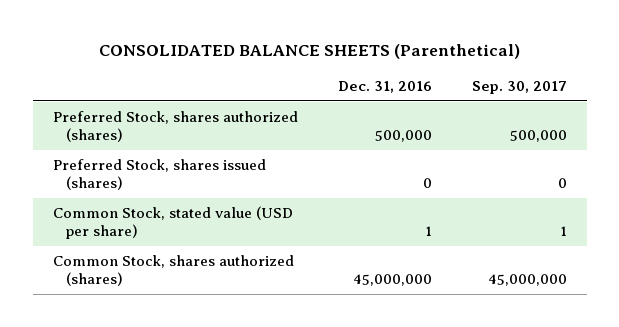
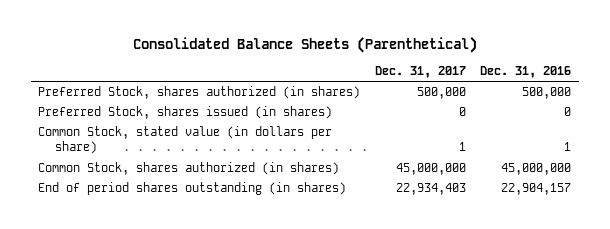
[98,43,520,59] CONSOLIDATED BALANCE SHEETS (Parenthetical) -> [132,37,477,54] Consolidated Balance Sheets (Parenthetical)
[471,80,567,94] Sep. 30, 2017 -> none
none -> [374,66,466,79] Dec. 31, 2017
[52,111,298,143] Preferred Stock, shares authorized (shares) -> [38,86,361,100] Preferred Stock, shares authorized (in shares)
[52,159,266,191] Preferred Stock, shares issued (shares) -> [38,106,333,120] Preferred Stock, shares issued (in shares)
[52,206,293,240] Common Stock, stated value (USD per share) -> [38,126,333,155] Common Stock, stated value (in dollars per share)
[52,255,294,287] Common Stock, shares authorized (shares) -> [38,162,340,176] Common Stock, shares authorized (in shares)
none -> [38,182,347,196] End of period shares outstanding (in shares)

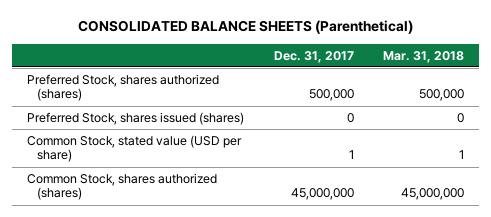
[132,37,477,54] Consolidated Balance Sheets (Parenthetical) -> [77,20,413,35] CONSOLIDATED BALANCE SHEETS (Parenthetical)
[480,66,572,79] Dec. 31, 2016 -> none
none -> [383,50,465,63] Mar. 31, 2018
[38,182,347,196] End of period shares outstanding (in shares) -> none
[38,86,361,100] Preferred Stock, shares authorized (in shares) -> [26,74,219,102] Preferred Stock, shares authorized (shares)
[38,106,333,120] Preferred Stock, shares issued (in shares) -> [26,112,244,126] Preferred Stock, shares issued (shares)
[38,126,333,155] Common Stock, stated value (in dollars per share) -> [26,135,242,163] Common Stock, stated value (USD per share)
[38,162,340,176] Common Stock, shares authorized (in shares) -> [26,173,217,201] Common Stock, shares authorized (shares)

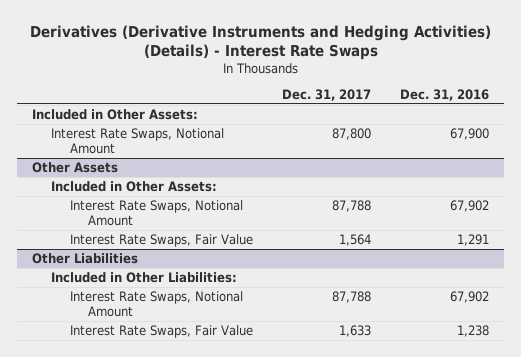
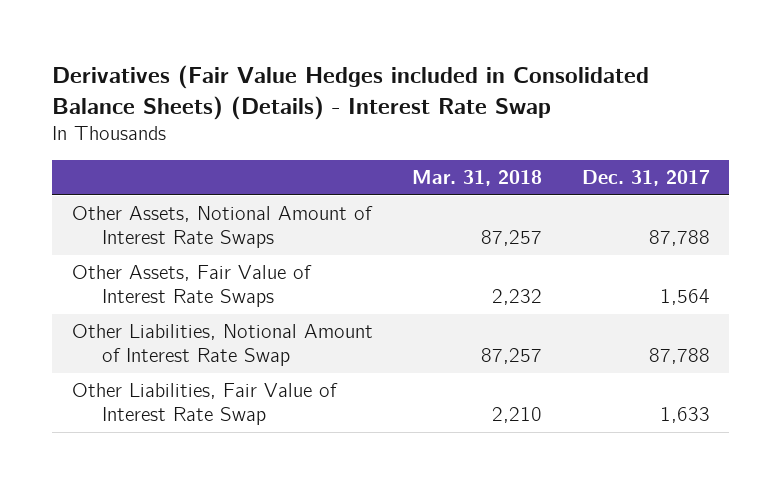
[29,24,491,60] Derivatives (Derivative Instruments and Hedging Activities) (Details) - Interest Rate Swaps -> [52,65,650,120] Derivatives (Fair Value Hedges included in Consolidated Balance Sheets) (Details) - Interest Rate Swap
[400,89,490,102] Dec. 31, 2016 -> none
none -> [412,170,543,187] Mar. 31, 2018
[31,108,198,120] Included in Other Assets: -> none
[31,161,118,173] Other Assets -> none
[50,180,217,192] Included in Other Assets: -> none
[69,199,243,227] Interest Rate Swaps, Notional Amount -> none
[31,252,138,264] Other Liabilities -> none
[50,271,237,283] Included in Other Liabilities: -> none
[50,127,224,155] Interest Rate Swaps, Notional Amount -> [72,206,374,249] Other Assets, Notional Amount of Interest Rate Swaps
[331,127,371,140] 87,800 -> [648,230,710,247] 87,788
[69,233,253,247] Interest Rate Swaps, Fair Value -> [72,265,313,308] Other Assets, Fair Value of Interest Rate Swaps
[69,290,243,318] Interest Rate Swaps, Notional Amount -> [72,324,374,367] Other Liabilities, Notional Amount of Interest Rate Swap
[69,324,253,338] Interest Rate Swaps, Fair Value -> [72,383,339,426] Other Liabilities, Fair Value of Interest Rate Swap

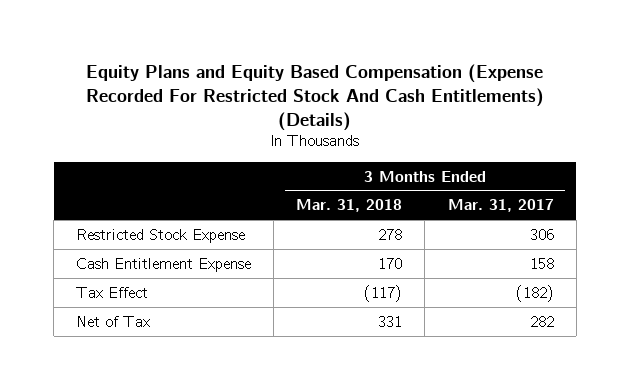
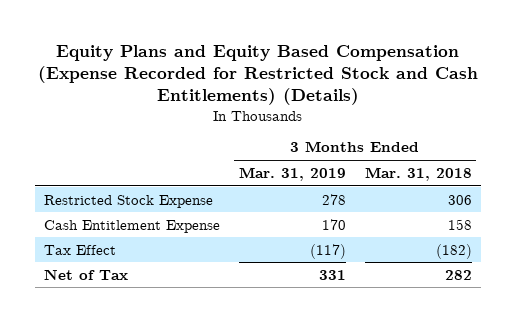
[85,63,544,131] Equity Plans and Equity Based Compensation (Expense Recorded For Restricted Stock And Cash Entitlements) (Details) -> [37,44,478,106] Equity Plans and Equity Based Compensation (Expense Recorded for Restricted Stock and Cash Entitlements) (Details)
[447,199,554,213] Mar. 31, 2017 -> none
none -> [238,166,346,181] Mar. 31, 2019
[378,228,403,240] 278 -> [447,194,472,205] 306
[378,257,403,269] 170 -> [447,218,472,230] 158
[364,284,403,302] (117) -> [435,243,472,259] (182)
[378,315,403,327] 331 -> [444,269,472,280] 282

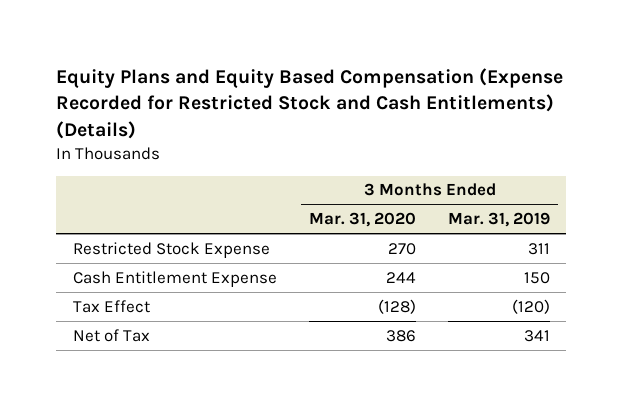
[364,166,472,181] Mar. 31, 2018 -> none
none -> [308,212,416,228] Mar. 31, 2020
[321,193,346,205] 278 -> [528,242,551,255] 311
[321,218,346,230] 170 -> [524,271,551,284] 150
[309,243,346,259] (117) -> [512,298,551,314] (120)
[318,269,346,280] 331 -> [524,329,551,342] 341

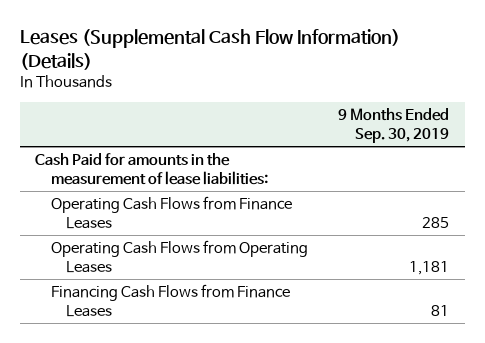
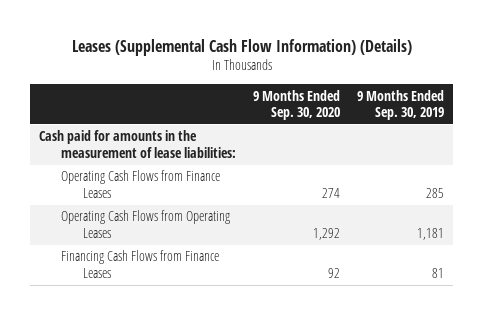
none -> [253,89,341,121] 9 Months Ended Sep. 30, 2020
[35,152,268,186] Cash Paid for amounts in the measurement of lease liabilities: -> [38,130,236,159] Cash paid for amounts in the measurement of lease liabilities:

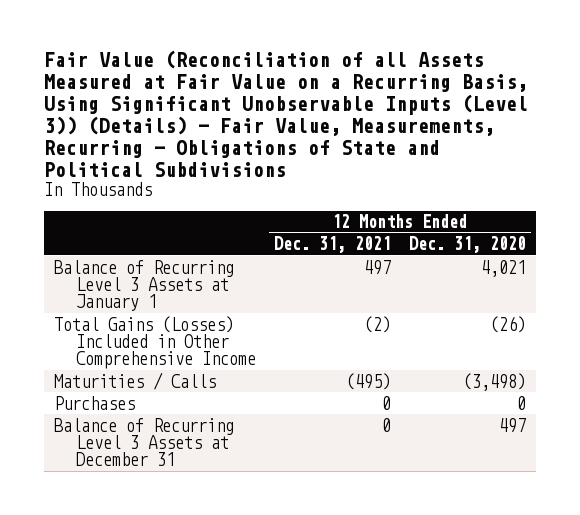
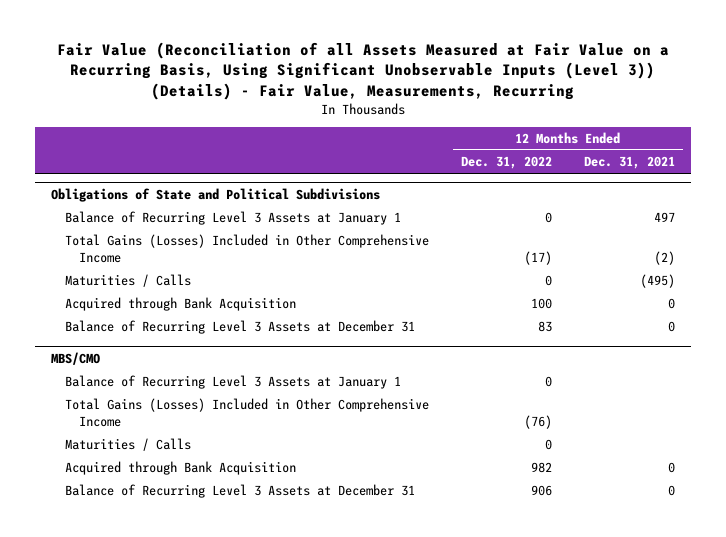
[44,49,529,178] Fair Value (Reconciliation of all Assets Measured at Fair Value on a Recurring Basis, Using Significant Unobservable Inputs (Level 3)) (Details) - Fair Value, Measurements, Recurring - Obligations of State and Political Subdivisions -> [57,42,670,100] Fair Value (Reconciliation of all Assets Measured at Fair Value on a Recurring Basis, Using Significant Unobservable Inputs (Level 3)) (Details) - Fair Value, Measurements, Recurring
[409,236,527,254] Dec. 31, 2020 -> none
none -> [461,156,553,170] Dec. 31, 2022
none -> [50,187,380,202] Obligations of State and Political Subdivisions
[53,395,135,410] Purchases -> [64,297,296,312] Acquired through Bank Acquisition
none -> [50,351,100,365] MBS/CMO
none -> [64,375,401,390] Balance of Recurring Level 3 Assets at January 1
none -> [64,398,429,428] Total Gains (Losses) Included in Other Comprehensive Income
none -> [64,438,191,452] Maturities / Calls
none -> [64,461,296,476] Acquired through Bank Acquisition
none -> [64,484,415,499] Balance of Recurring Level 3 Assets at December 31

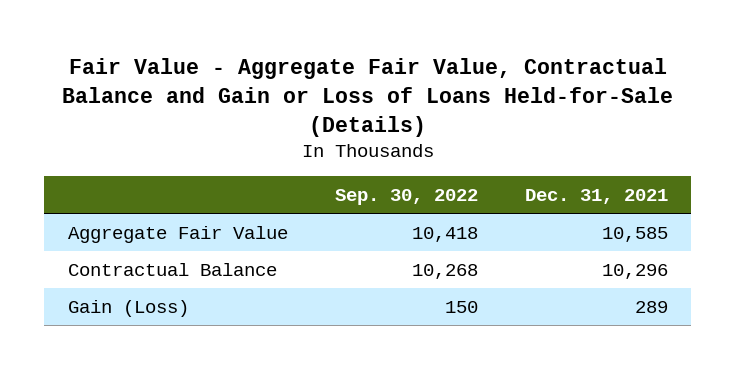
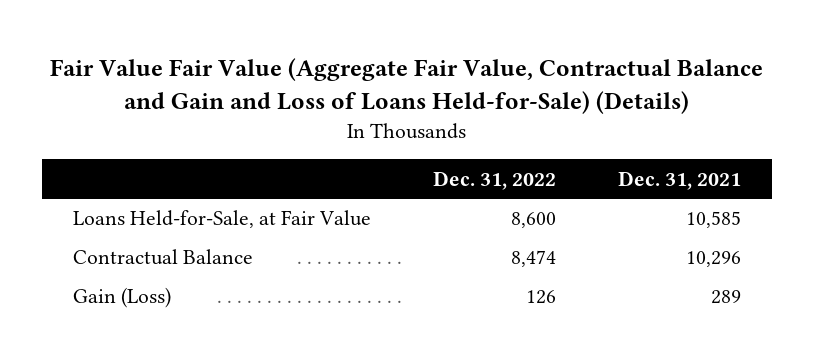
[61,57,673,137] Fair Value - Aggregate Fair Value, Contractual Balance and Gain or Loss of Loans Held-for-Sale (Details) -> [50,57,764,114] Fair Value Fair Value (Aggregate Fair Value, Contractual Balance and Gain and Loss of Loans Held-for-Sale) (Details)
[334,188,478,205] Sep. 30, 2022 -> none
none -> [433,170,557,190] Dec. 31, 2022
[67,225,288,243] Aggregate Fair Value -> [73,210,372,229] Loans Held-for-Sale, at Fair Value

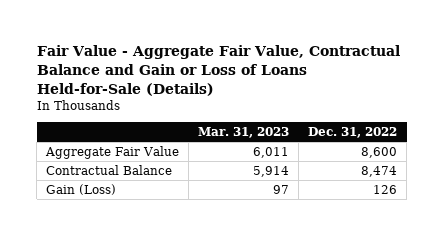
[50,57,764,114] Fair Value Fair Value (Aggregate Fair Value, Contractual Balance and Gain and Loss of Loans Held-for-Sale) (Details) -> [36,44,400,96] Fair Value - Aggregate Fair Value, Contractual Balance and Gain or Loss of Loans Held-for-Sale (Details)
[618,170,742,190] Dec. 31, 2021 -> none
none -> [198,127,290,139] Mar. 31, 2023
[73,210,372,229] Loans Held-for-Sale, at Fair Value -> [45,146,180,160] Aggregate Fair Value

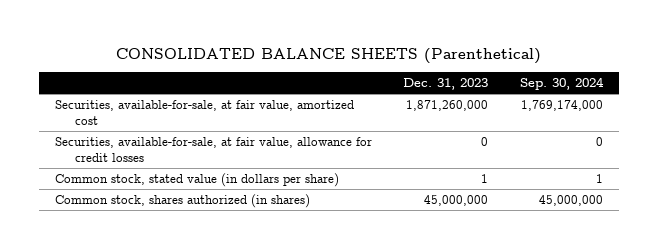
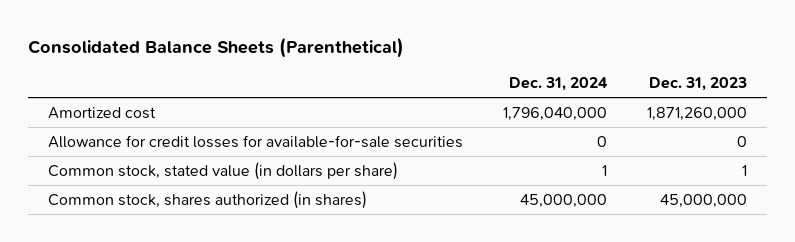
[115,48,541,65] CONSOLIDATED BALANCE SHEETS (Parenthetical) -> [28,36,405,58] Consolidated Balance Sheets (Parenthetical)
[520,77,605,91] Sep. 30, 2024 -> none
none -> [508,77,608,92] Dec. 31, 2024
[54,100,354,125] Securities, available-for-sale, at fair value, amortized cost -> [48,106,157,119] Amortized cost
[54,137,372,162] Securities, available-for-sale, at fair value, allowance for credit losses -> [48,134,464,148] Allowance for credit losses for available-for-sale securities

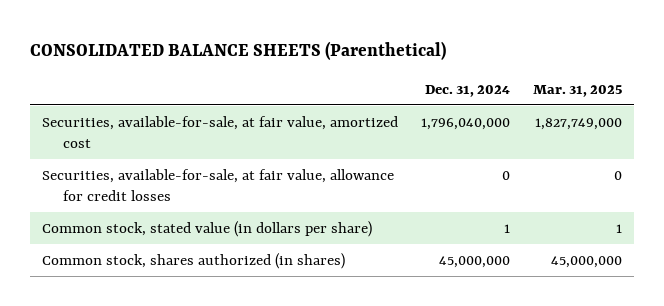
[28,36,405,58] Consolidated Balance Sheets (Parenthetical) -> [30,41,447,61] CONSOLIDATED BALANCE SHEETS (Parenthetical)
[648,77,747,92] Dec. 31, 2023 -> none
none -> [533,84,623,97] Mar. 31, 2025
[48,106,157,119] Amortized cost -> [41,115,398,148] Securities, available-for-sale, at fair value, amortized cost
[48,134,464,148] Allowance for credit losses for available-for-sale securities -> [41,168,394,201] Securities, available-for-sale, at fair value, allowance for credit losses

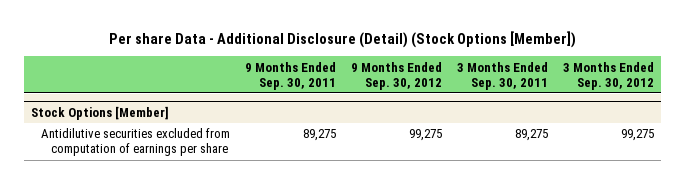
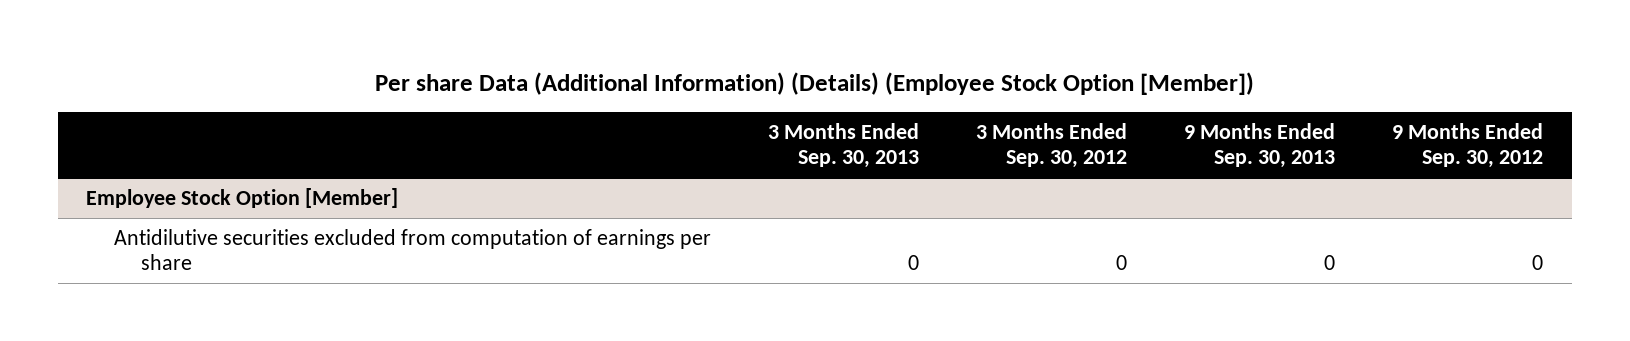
[108,30,576,48] Per share Data - Additional Disclosure (Detail) (Stock Options [Member]) -> [374,71,1254,95] Per share Data (Additional Information) (Details) (Employee Stock Option [Member])
[245,61,337,90] 9 Months Ended Sep. 30, 2011 -> none
[457,61,549,90] 3 Months Ended Sep. 30, 2011 -> none
none -> [767,122,919,169] 3 Months Ended Sep. 30, 2013
none -> [1184,122,1336,169] 9 Months Ended Sep. 30, 2013
[31,105,170,120] Stock Options [Member] -> [86,187,399,208] Employee Stock Option [Member]
[409,129,443,142] 99,275 -> [1532,255,1544,271] 0
[620,129,654,142] 99,275 -> [1116,255,1128,271] 0

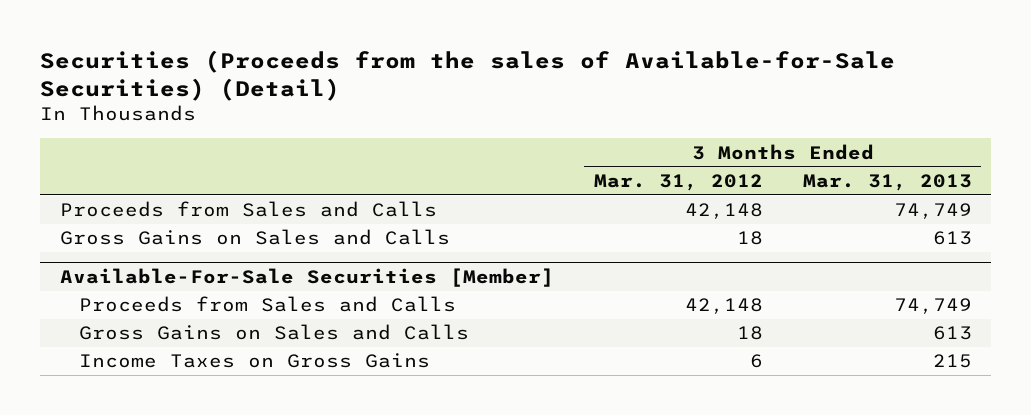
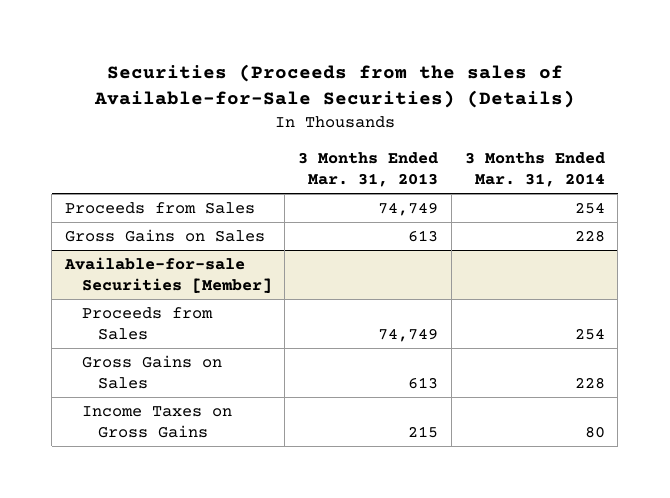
[39,49,895,101] Securities (Proceeds from the sales of Available-for-Sale Securities) (Detail) -> [93,63,575,109] Securities (Proceeds from the sales of Available-for-Sale Securities) (Details)
[593,173,763,191] Mar. 31, 2012 -> none
none -> [464,152,605,188] 3 Months Ended Mar. 31, 2014
[59,201,437,218] Proceeds from Sales and Calls -> [64,202,255,215] Proceeds from Sales
[59,229,450,246] Gross Gains on Sales and Calls -> [64,229,265,243] Gross Gains on Sales
[59,267,554,287] Available-For-Sale Securities [Member] -> [63,257,272,293] Available-for-sale Securities [Member]
[79,296,457,313] Proceeds from Sales and Calls -> [81,307,213,340] Proceeds from Sales
[79,324,470,341] Gross Gains on Sales and Calls -> [81,355,222,389] Gross Gains on Sales

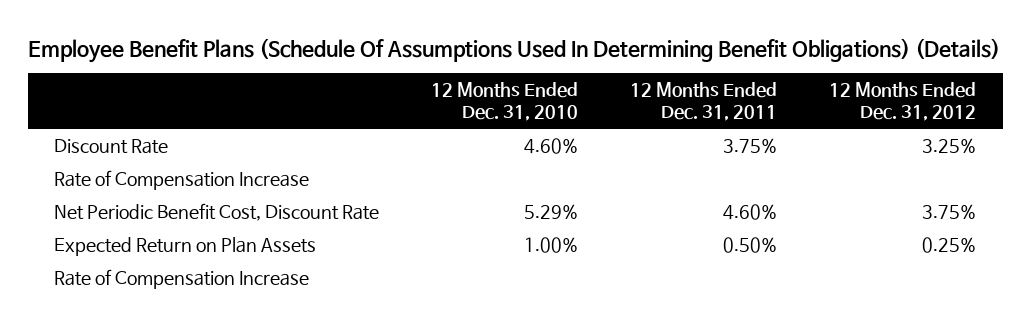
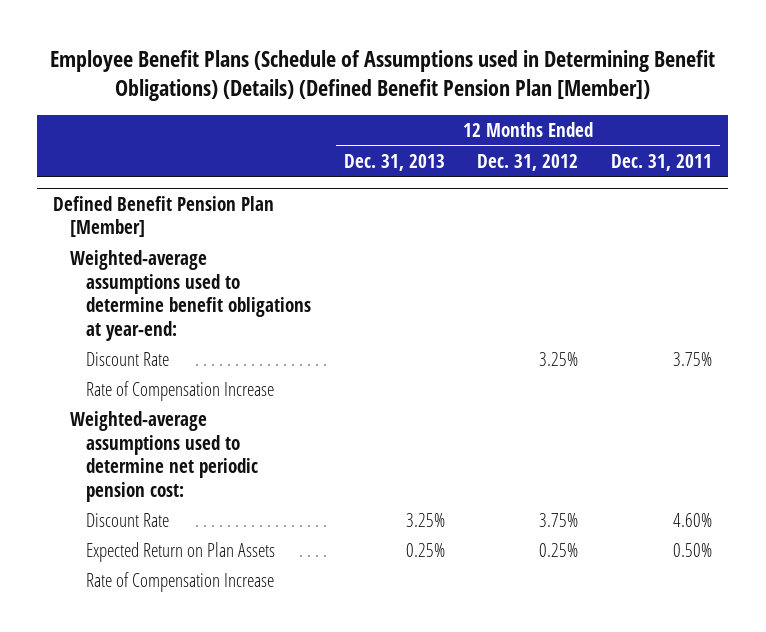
[28,37,1001,63] Employee Benefit Plans (Schedule Of Assumptions Used In Determining Benefit Obligations) (Details) -> [49,49,715,102] Employee Benefit Plans (Schedule of Assumptions used in Determining Benefit Obligations) (Details) (Defined Benefit Pension Plan [Member])
[431,82,579,122] 12 Months Ended Dec. 31, 2010 -> none
none -> [343,153,445,171] Dec. 31, 2013
none -> [53,195,275,238] Defined Benefit Pension Plan [Member]
none -> [69,249,312,341] Weighted-average assumptions used to determine benefit obligations at year-end:
none -> [69,410,259,502] Weighted-average assumptions used to determine net periodic pension cost:
[54,202,380,221] Net Periodic Benefit Cost, Discount Rate -> [86,512,170,527] Discount Rate

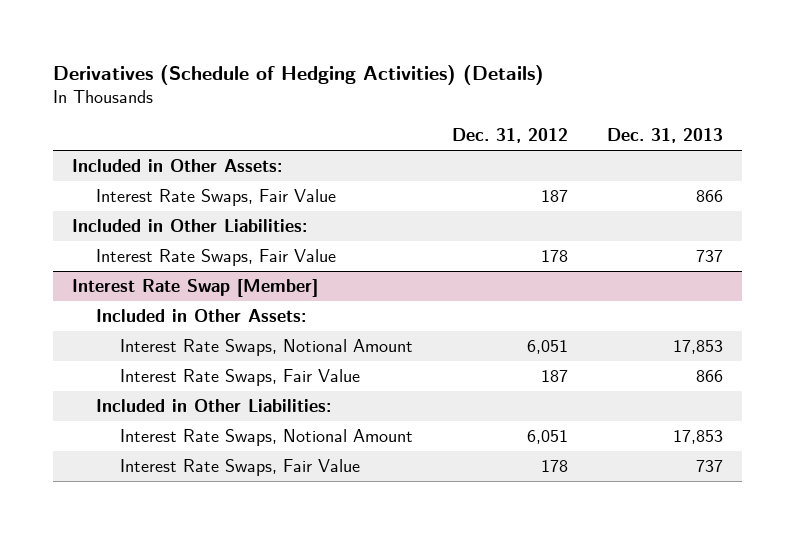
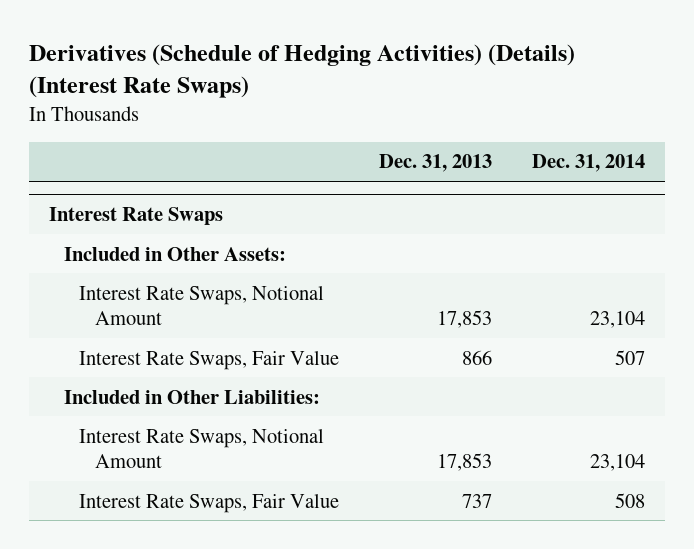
[52,64,544,85] Derivatives (Schedule of Hedging Activities) (Details) -> [29,44,576,99] Derivatives (Schedule of Hedging Activities) (Details) (Interest Rate Swaps)
[452,128,569,144] Dec. 31, 2012 -> none
none -> [531,154,645,173] Dec. 31, 2014
[71,159,282,173] Included in Other Assets: -> none
[96,189,337,207] Interest Rate Swaps, Fair Value -> none
[71,219,307,233] Included in Other Liabilities: -> none
[96,249,337,267] Interest Rate Swaps, Fair Value -> none
[71,279,318,298] Interest Rate Swap [Member] -> [48,207,223,226] Interest Rate Swaps

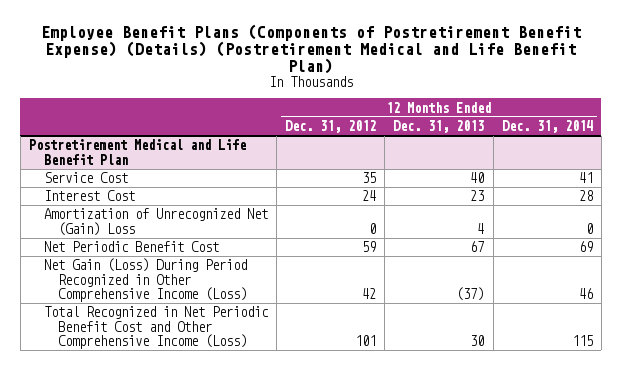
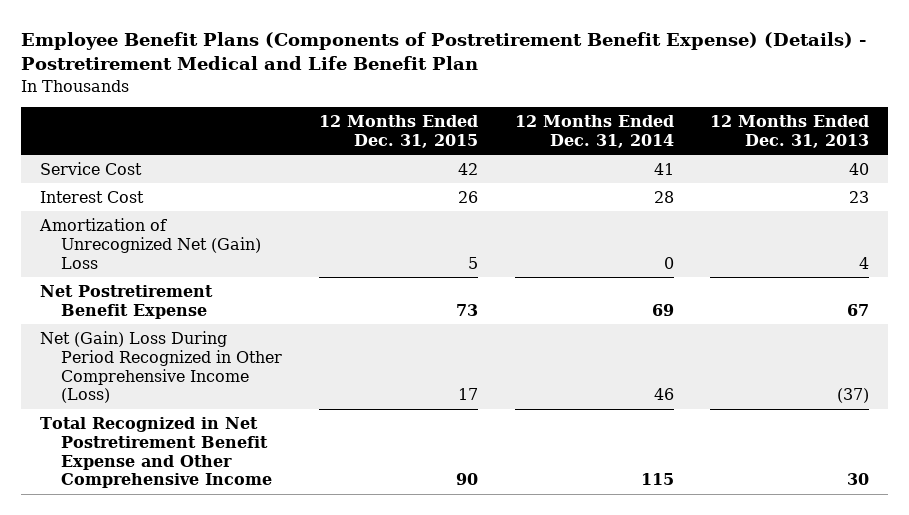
[40,23,581,75] Employee Benefit Plans (Components of Postretirement Benefit Expense) (Details) (Postretirement Medical and Life Benefit Plan) -> [21,31,867,71] Employee Benefit Plans (Components of Postretirement Benefit Expense) (Details) - Postretirement Medical and Life Benefit Plan
[284,119,376,133] Dec. 31, 2012 -> none
none -> [318,115,478,149] 12 Months Ended Dec. 31, 2015
[29,139,247,165] Postretirement Medical and Life Benefit Plan -> none
[43,241,219,253] Net Periodic Benefit Cost -> [39,284,213,319] Net Postretirement Benefit Expense
[43,258,248,302] Net Gain (Loss) During Period Recognized in Other Comprehensive Income (Loss) -> [39,330,283,404] Net (Gain) Loss During Period Recognized in Other Comprehensive Income (Loss)
[43,306,269,349] Total Recognized in Net Periodic Benefit Cost and Other Comprehensive Income (Loss) -> [39,416,273,489] Total Recognized in Net Postretirement Benefit Expense and Other Comprehensive Income

